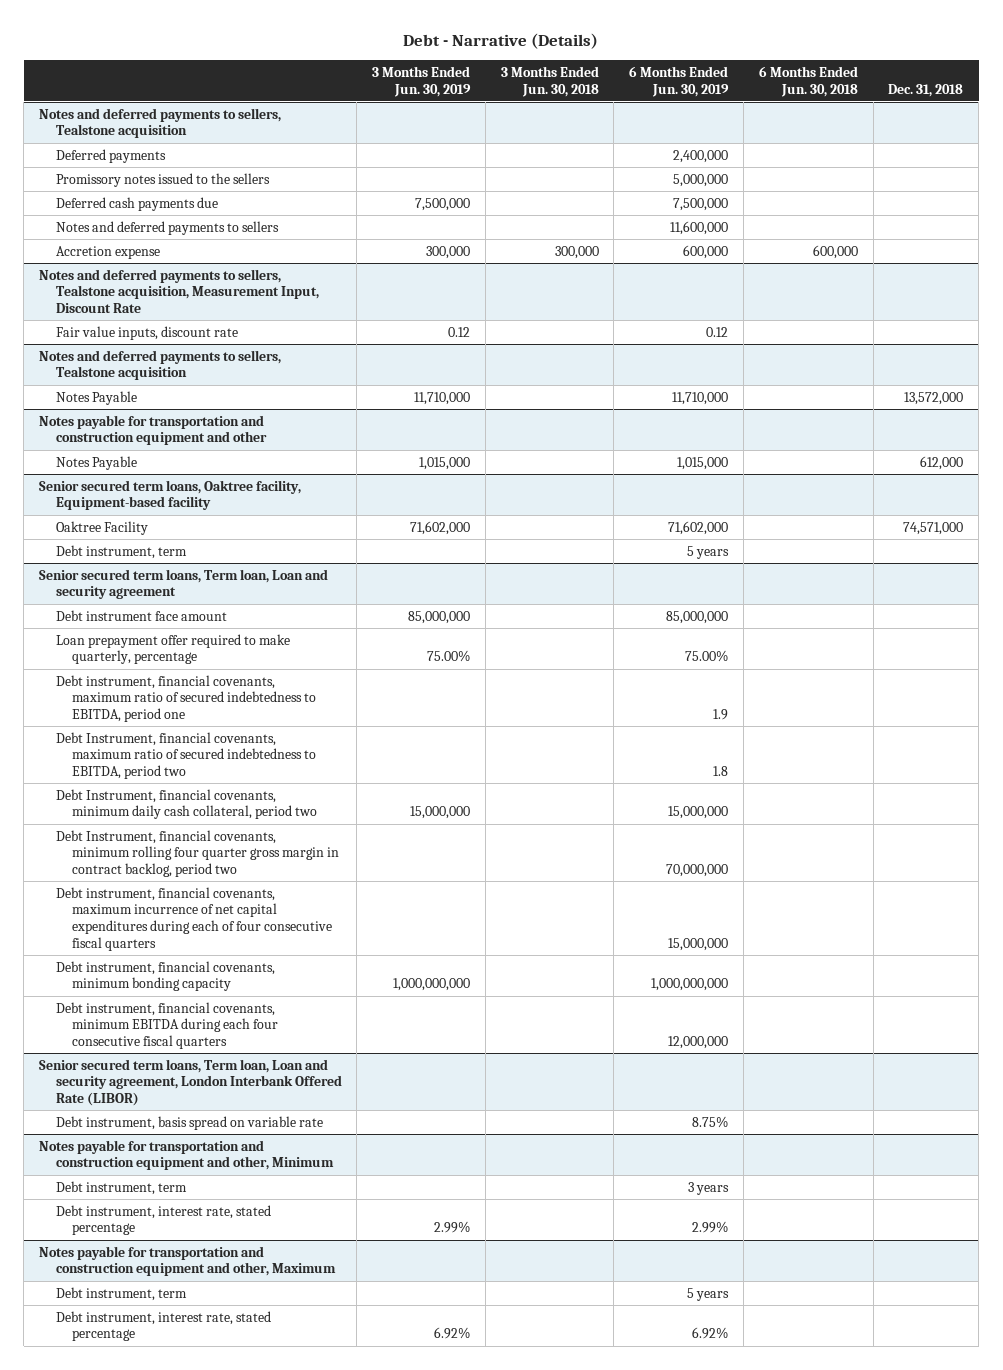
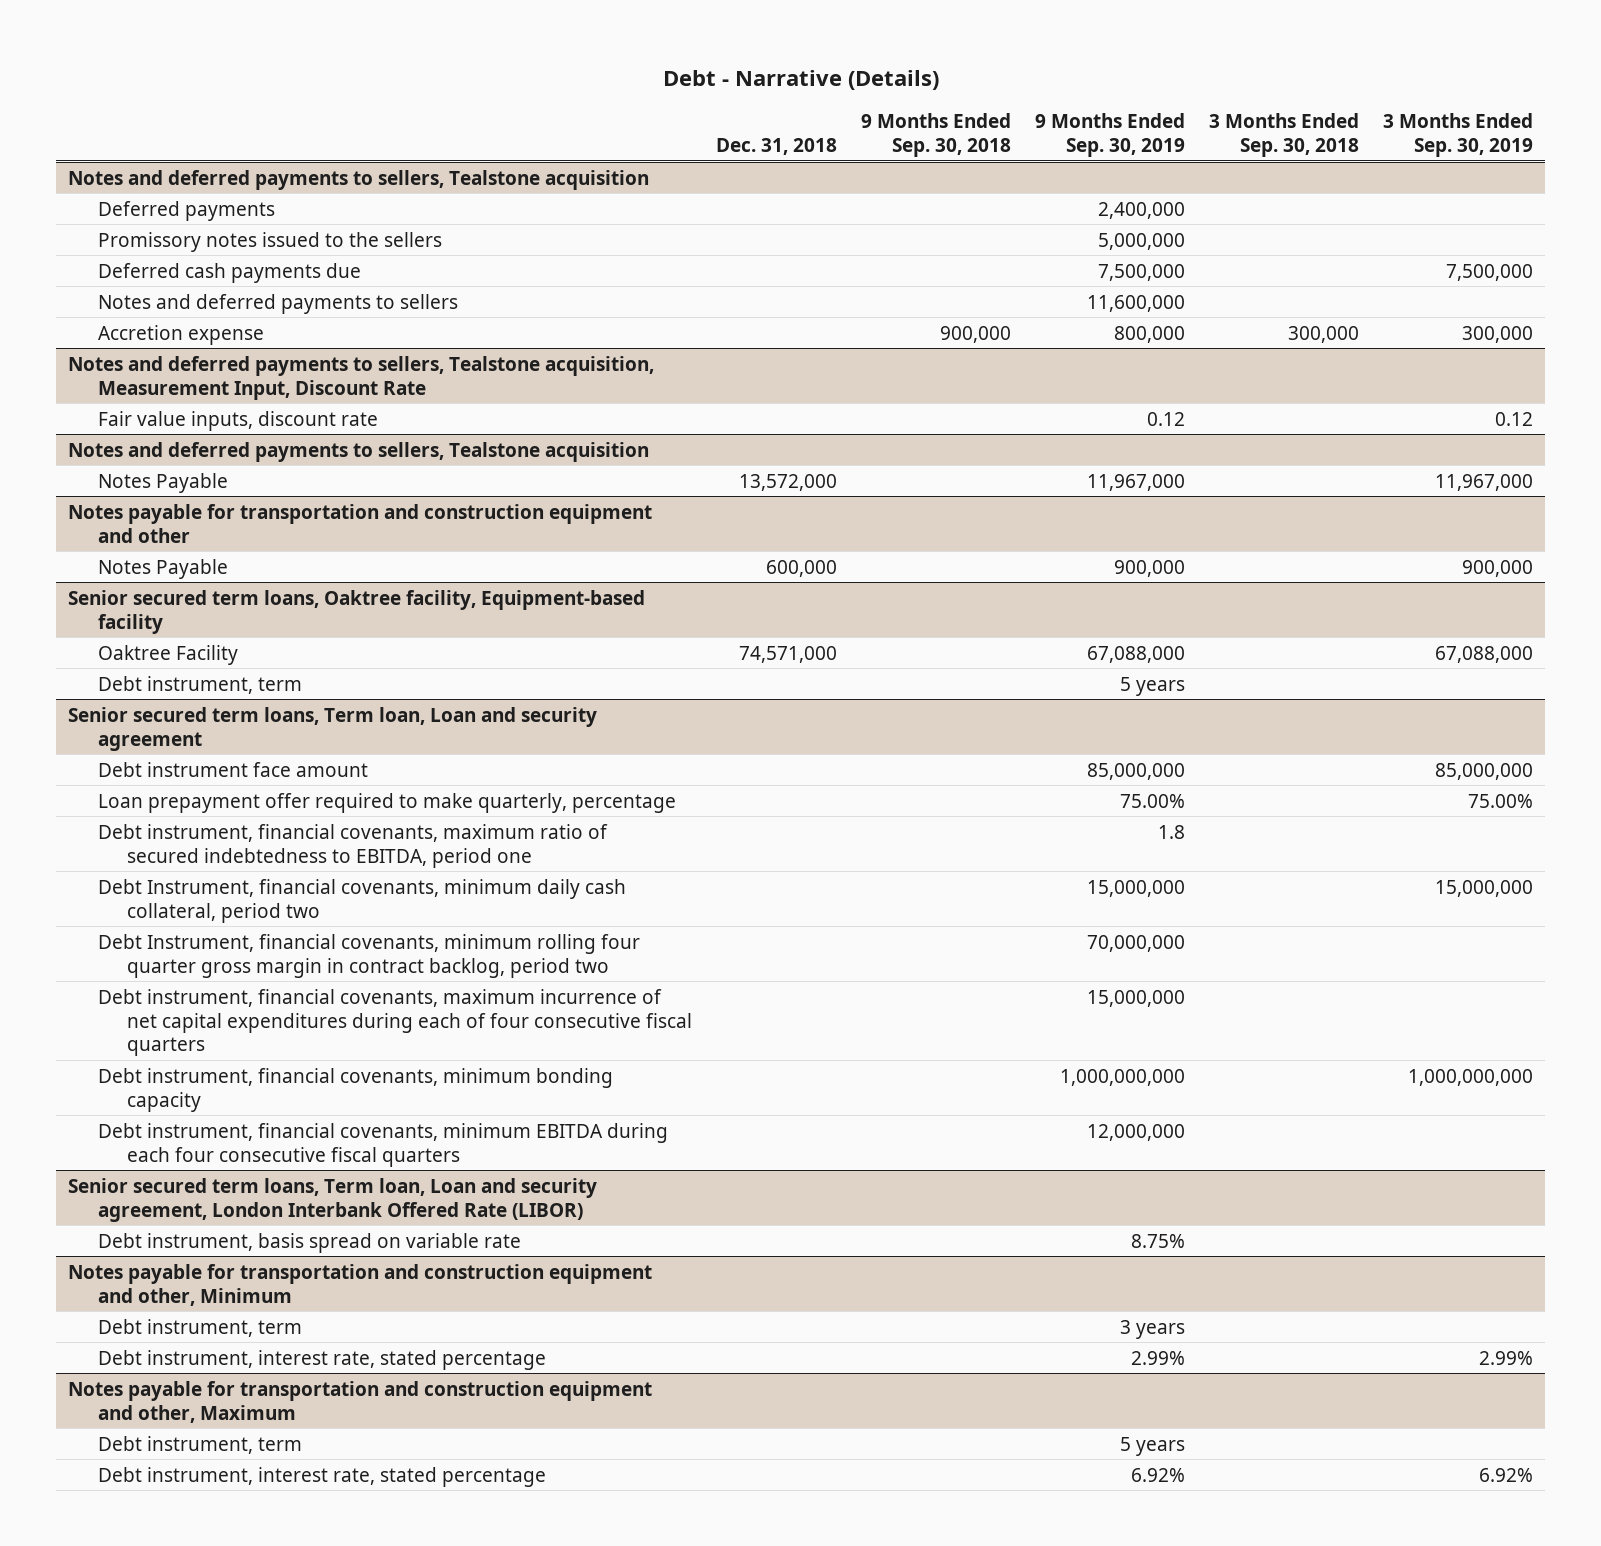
[372,66,472,97] 3 Months Ended Jun. 30, 2019 -> none
[500,66,599,97] 3 Months Ended Jun. 30, 2018 -> none
[629,66,730,97] 6 Months Ended Jun. 30, 2019 -> none
[758,66,858,97] 6 Months Ended Jun. 30, 2018 -> none
none -> [860,112,1011,157] 9 Months Ended Sep. 30, 2018
none -> [1034,112,1185,157] 9 Months Ended Sep. 30, 2019
none -> [1208,112,1359,157] 3 Months Ended Sep. 30, 2018
none -> [1382,112,1533,157] 3 Months Ended Sep. 30, 2019
[920,455,964,470] 612,000 -> [765,559,837,577] 600,000
[55,731,316,780] Debt Instrument, financial covenants, maximum ratio of secured indebtedness to EBITDA, period two -> none

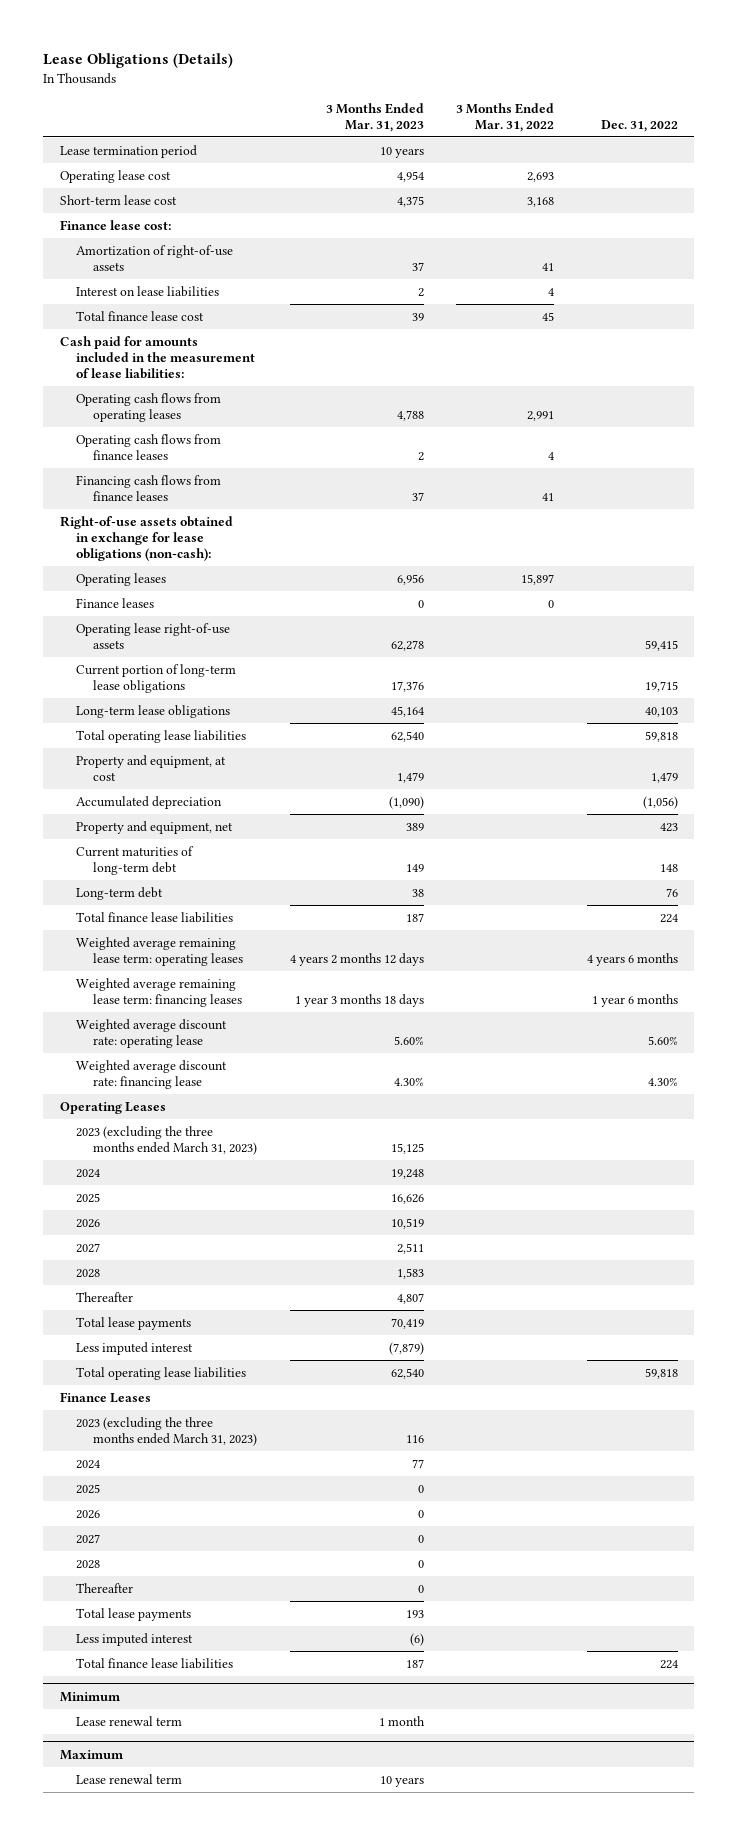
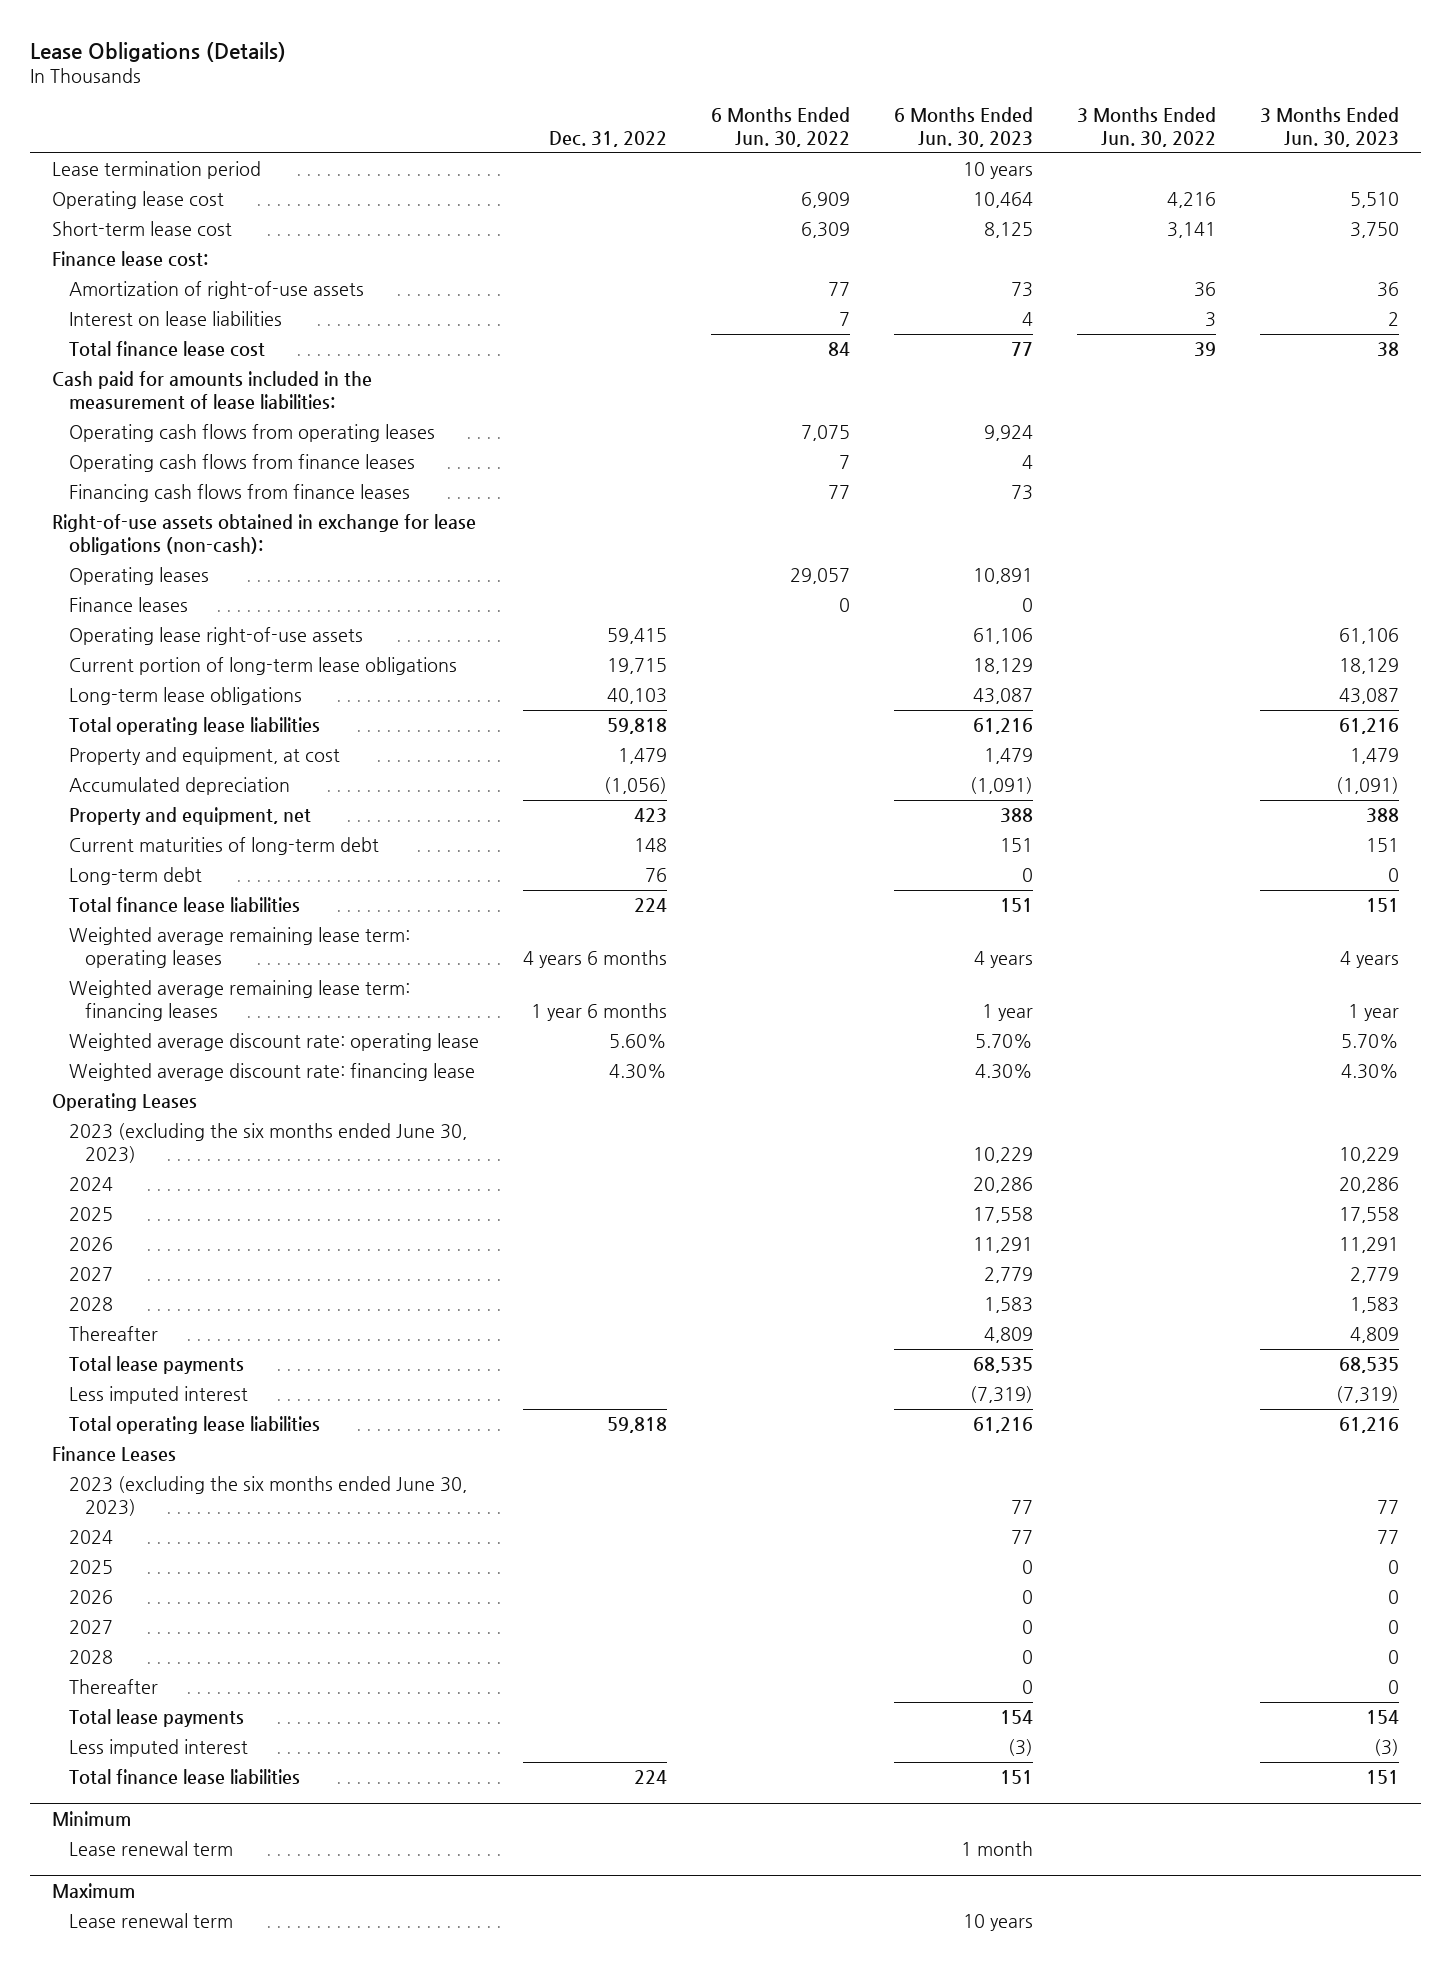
[325,102,424,132] 3 Months Ended Mar. 31, 2023 -> none
[456,102,555,132] 3 Months Ended Mar. 31, 2022 -> none
none -> [710,106,850,147] 6 Months Ended Jun. 30, 2022
none -> [893,106,1033,147] 6 Months Ended Jun. 30, 2023
none -> [1076,106,1216,147] 3 Months Ended Jun. 30, 2022
none -> [1260,106,1400,147] 3 Months Ended Jun. 30, 2023
[76,1125,257,1155] 2023 (excluding the three months ended March 31, 2023) -> [68,1123,467,1164] 2023 (excluding the six months ended June 30, 2023)
[76,1416,257,1446] 2023 (excluding the three months ended March 31, 2023) -> [68,1476,467,1517] 2023 (excluding the six months ended June 30, 2023)

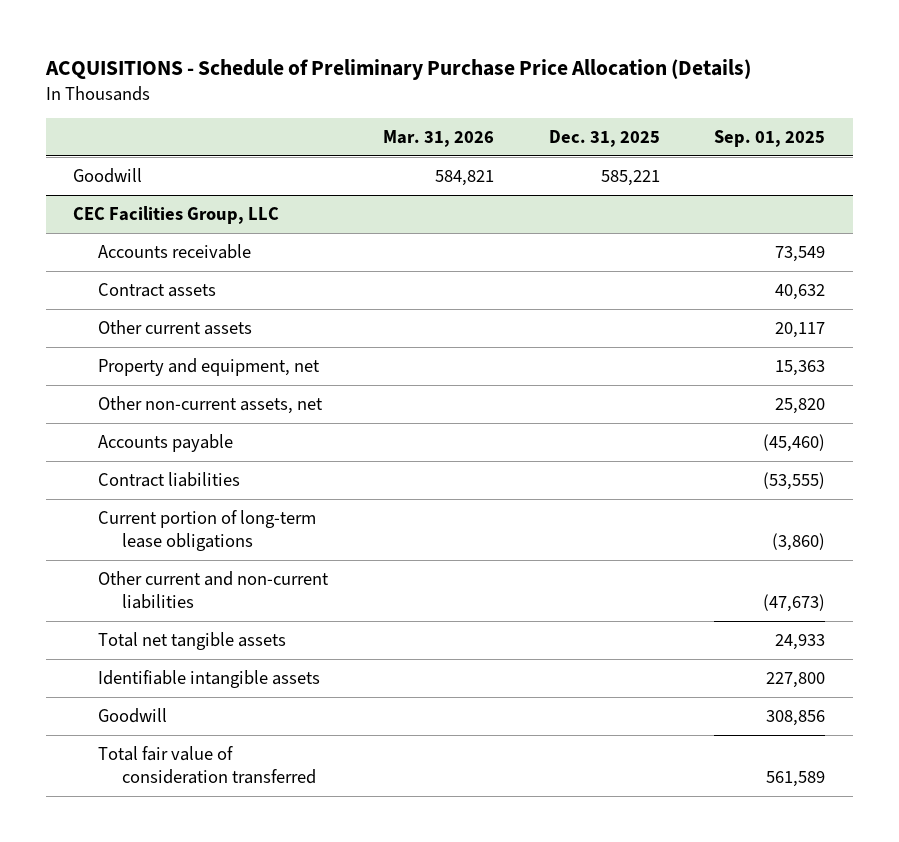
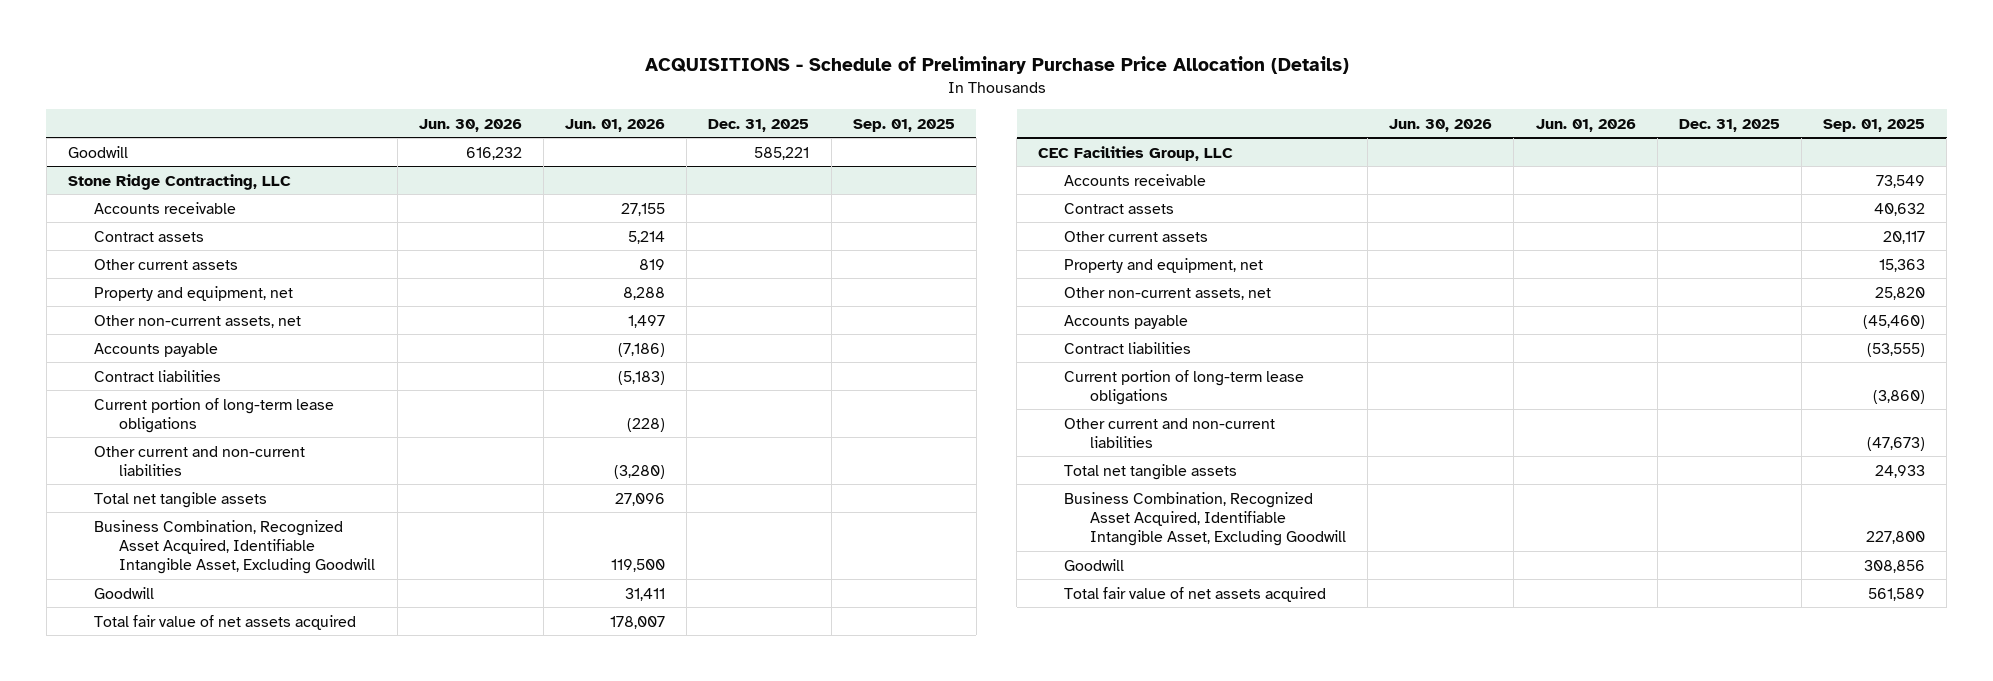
[382,130,494,148] Mar. 31, 2026 -> none
none -> [418,118,522,132] Jun. 30, 2026
none -> [565,118,666,132] Jun. 01, 2026
none -> [67,173,291,190] Stone Ridge Contracting, LLC
none -> [93,201,236,214] Accounts receivable
none -> [93,230,204,242] Contract assets
none -> [93,258,238,270] Other current assets
none -> [93,285,293,301] Property and equipment, net
none -> [93,314,301,328] Other non-current assets, net
none -> [93,342,218,357] Accounts payable
none -> [93,369,221,382] Contract liabilities
none -> [93,397,334,433] Current portion of long-term lease obligations
none -> [93,445,305,476] Other current and non-current liabilities
none -> [93,491,267,508] Total net tangible assets
none -> [93,519,376,575] Business Combination, Recognized Asset Acquired, Identifiable Intangible Asset, Excluding Goodwill
none -> [93,586,154,599] Goodwill
none -> [93,614,356,630] Total fair value of net assets acquired
[97,669,320,688] Identifiable intangible assets -> [1064,491,1346,547] Business Combination, Recognized Asset Acquired, Identifiable Intangible Asset, Excluding Goodwill
[97,745,317,785] Total fair value of consideration transferred -> [1064,586,1327,602] Total fair value of net assets acquired

